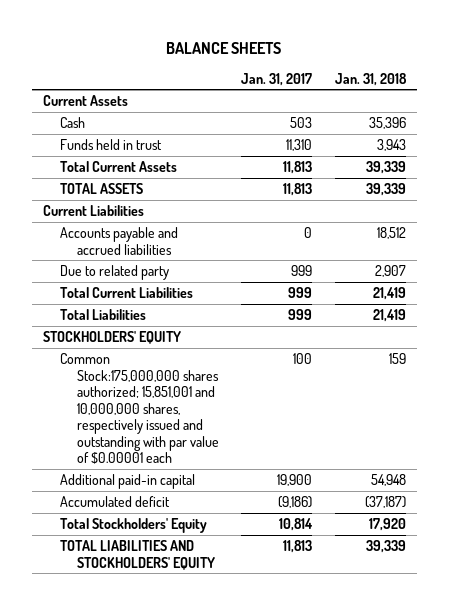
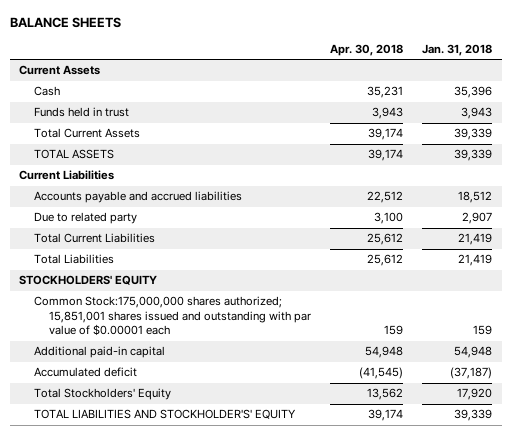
[241,72,313,86] Jan. 31, 2017 -> none
none -> [330,43,404,56] Apr. 30, 2018
[60,352,220,465] Common Stock:175,000,000 shares authorized; 15,851,001 and 10,000,000 shares, respectively issued and outstanding with par value of $0.00001 each -> [34,296,312,337] Common Stock:175,000,000 shares authorized; 15,851,001 shares issued and outstanding with par value of $0.00001 each
[60,539,216,570] TOTAL LIABILITIES AND STOCKHOLDERS' EQUITY -> [34,409,297,420] TOTAL LIABILITIES AND STOCKHOLDER'S' EQUITY

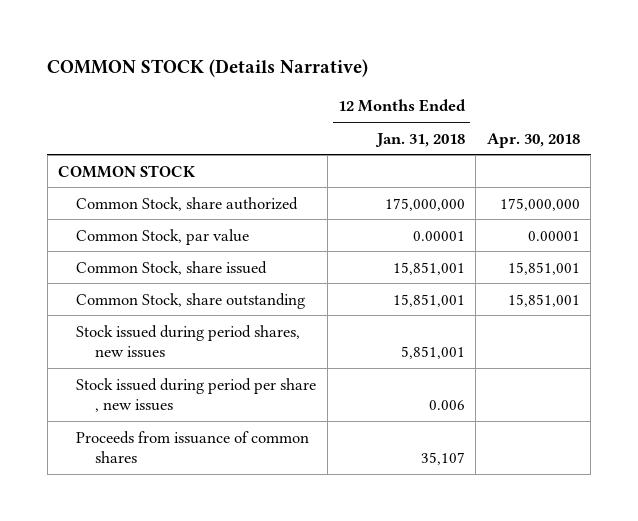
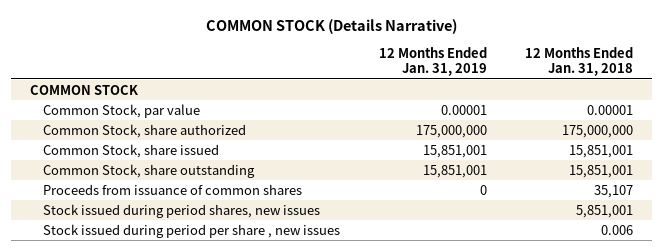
[486,132,580,148] Apr. 30, 2018 -> none
none -> [378,47,487,77] 12 Months Ended Jan. 31, 2019
[76,196,299,211] Common Stock, share authorized -> [43,123,247,138] Common Stock, share authorized
[76,430,310,463] Proceeds from issuance of common shares -> [43,183,303,195] Proceeds from issuance of common shares

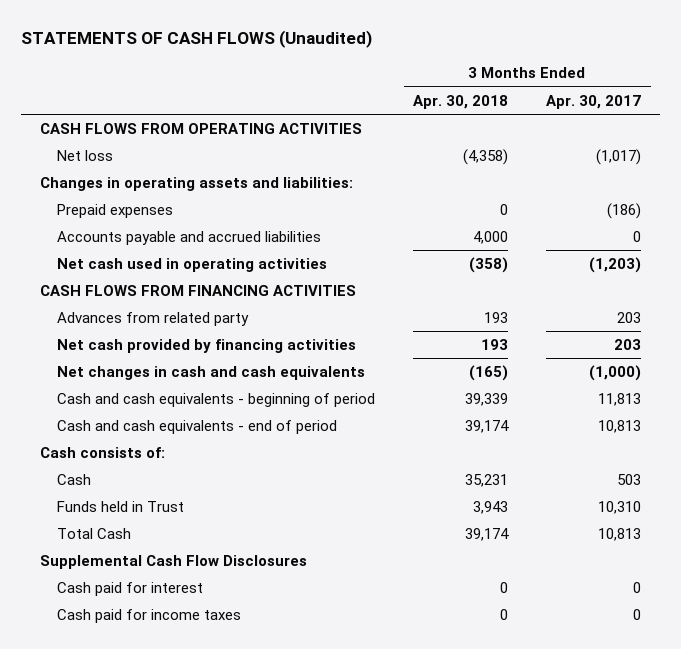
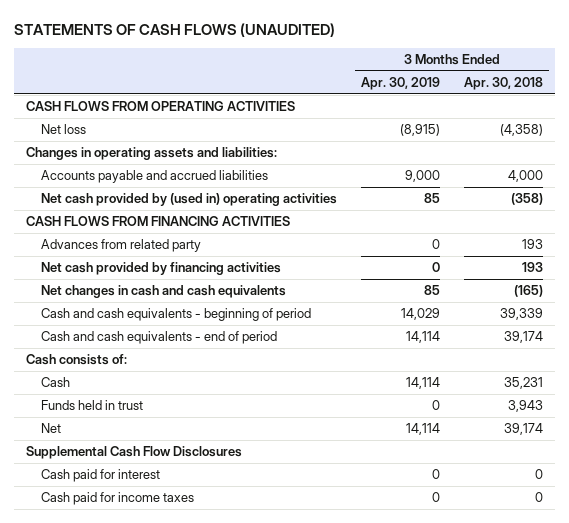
[21,30,373,49] STATEMENTS OF CASH FLOWS (Unaudited) -> [14,22,336,37] STATEMENTS OF CASH FLOWS (UNAUDITED)
[546,94,642,109] Apr. 30, 2017 -> none
none -> [361,77,441,91] Apr. 30, 2019
[57,204,174,219] Prepaid expenses -> none
[57,258,328,273] Net cash used in operating activities -> [41,193,338,207] Net cash provided by (used in) operating activities
[57,501,185,513] Funds held in Trust -> [41,400,144,411] Funds held in trust
[57,528,132,540] Total Cash -> [41,423,62,434] Net

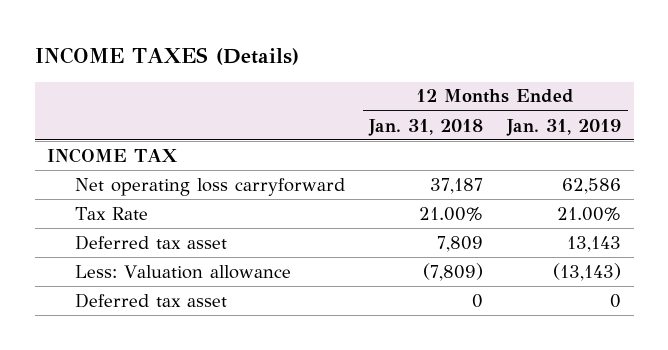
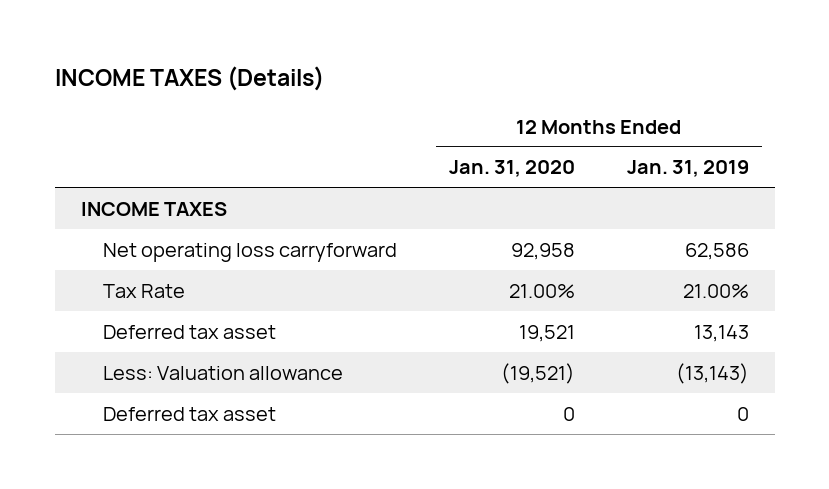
[368,118,484,136] Jan. 31, 2018 -> none
none -> [448,160,575,178] Jan. 31, 2020
[47,147,178,163] INCOME TAX -> [80,201,227,216] INCOME TAXES

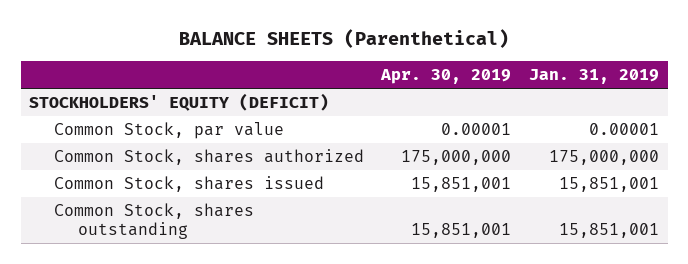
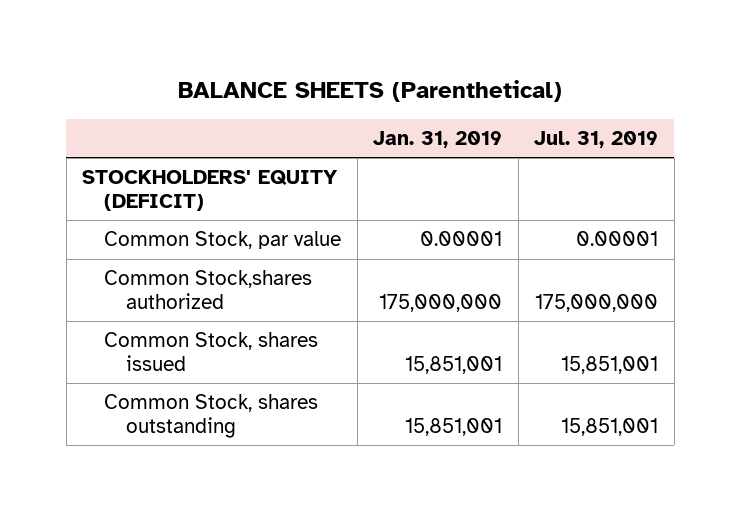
[380,68,512,84] Apr. 30, 2019 -> none
none -> [534,130,659,148] Jul. 31, 2019
[53,149,364,166] Common Stock, shares authorized -> [104,270,313,310] Common Stock,shares authorized

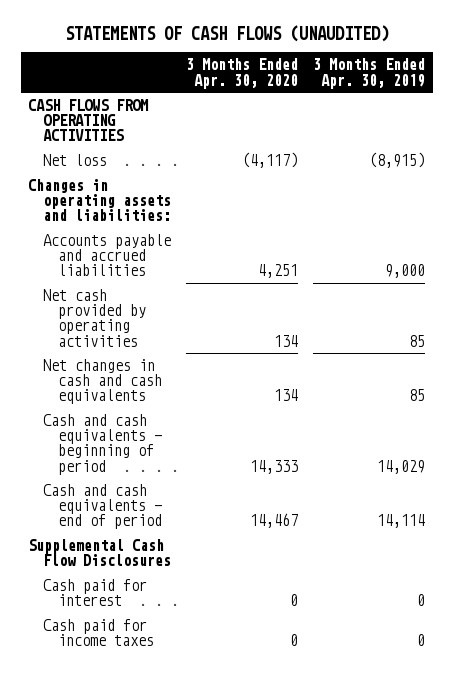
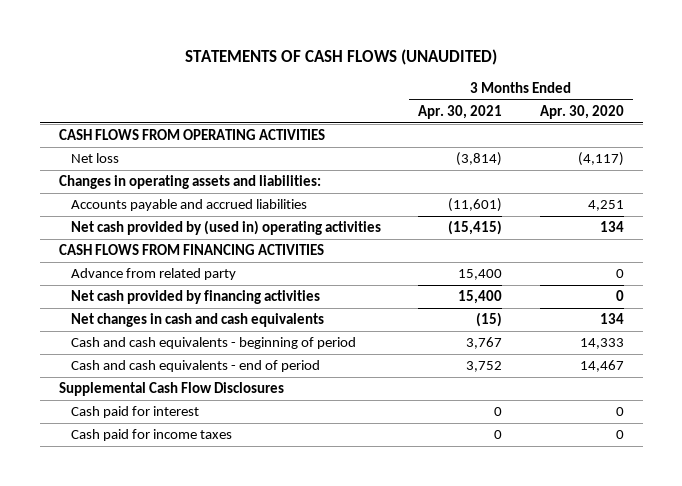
[313,58,426,89] 3 Months Ended Apr. 30, 2019 -> none
none -> [418,104,503,119] Apr. 30, 2021
[43,289,147,347] Net cash provided by operating activities -> [70,220,381,236] Net cash provided by (used in) operating activities
none -> [58,244,324,256] CASH FLOWS FROM FINANCING ACTIVITIES
none -> [70,268,236,281] Advance from related party
none -> [70,290,320,305] Net cash provided by financing activities

